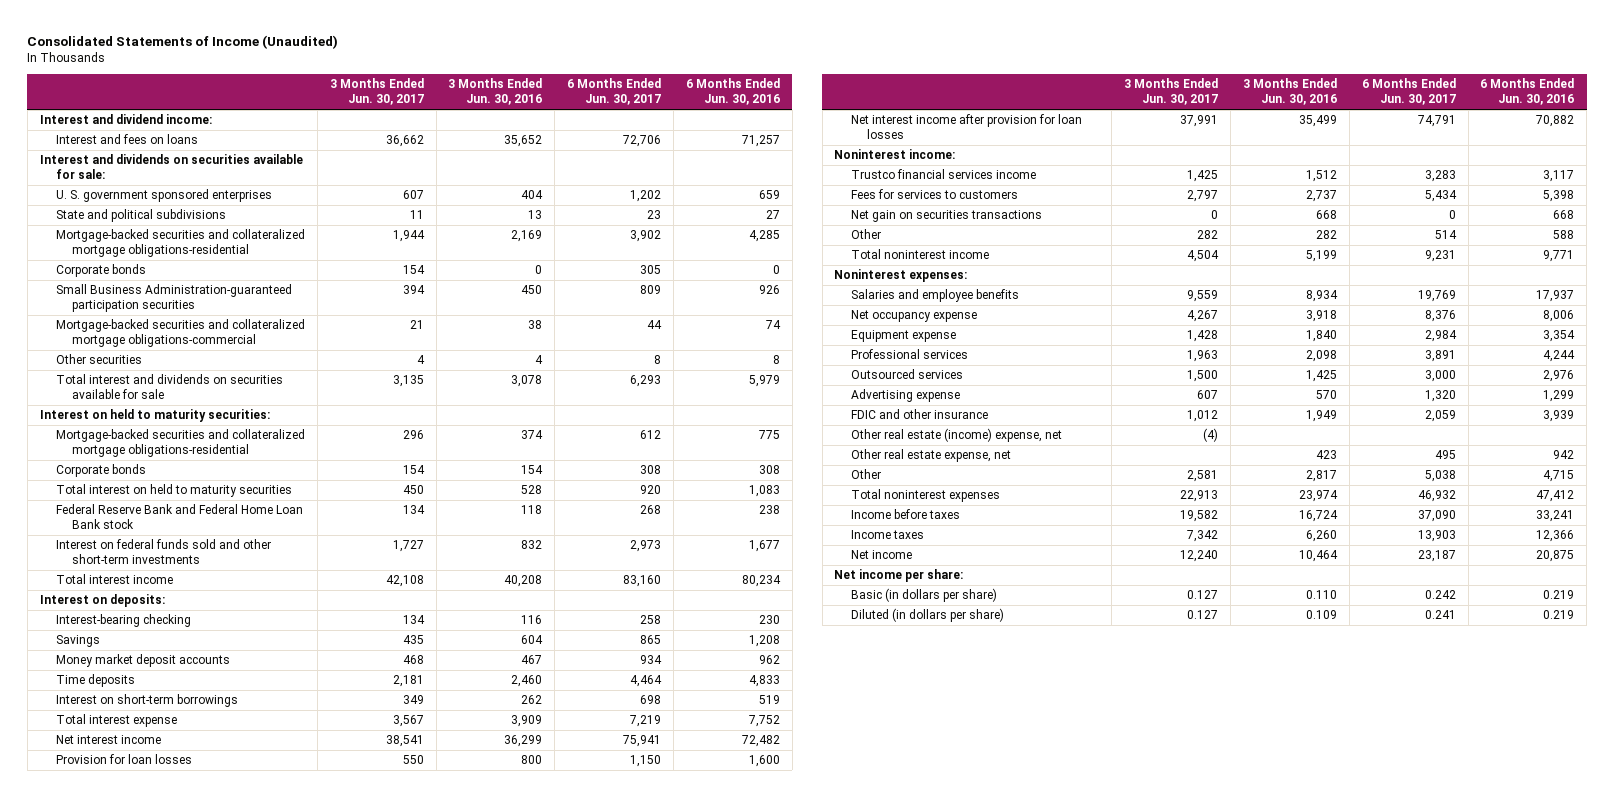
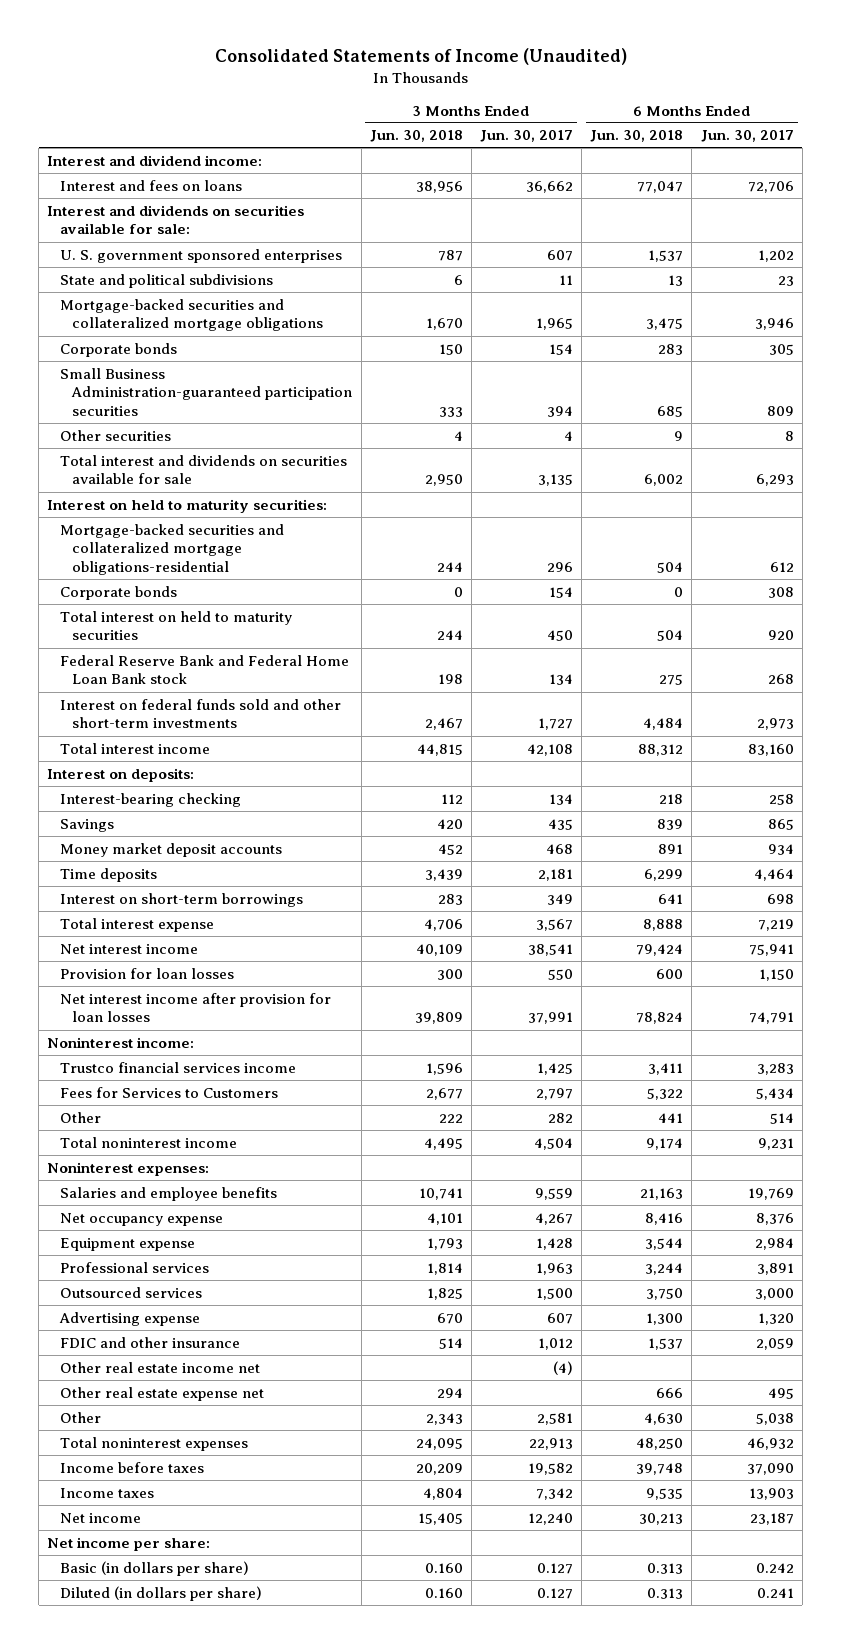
[448,78,543,106] 3 Months Ended Jun. 30, 2016 -> none
[685,78,780,106] 6 Months Ended Jun. 30, 2016 -> none
none -> [369,130,463,143] Jun. 30, 2018
none -> [590,130,684,143] Jun. 30, 2018
[55,229,305,258] Mortgage-backed securities and collateralized mortgage obligations-residential -> [59,298,324,332] Mortgage-backed securities and collateralized mortgage obligations
[392,230,425,243] 1,944 -> [535,318,573,331] 1,965
[630,230,662,243] 3,902 -> [754,318,794,331] 3,946
[55,319,305,348] Mortgage-backed securities and collateralized mortgage obligations-commercial -> none
[850,210,1042,223] Net gain on securities transactions -> none
[850,189,1018,200] Fees for services to customers -> [59,1086,278,1098] Fees for Services to Customers
[850,428,1062,443] Other real estate (income) expense, net -> [59,1361,260,1373] Other real estate income net
[850,449,1011,463] Other real estate expense, net -> [59,1386,264,1401] Other real estate expense net

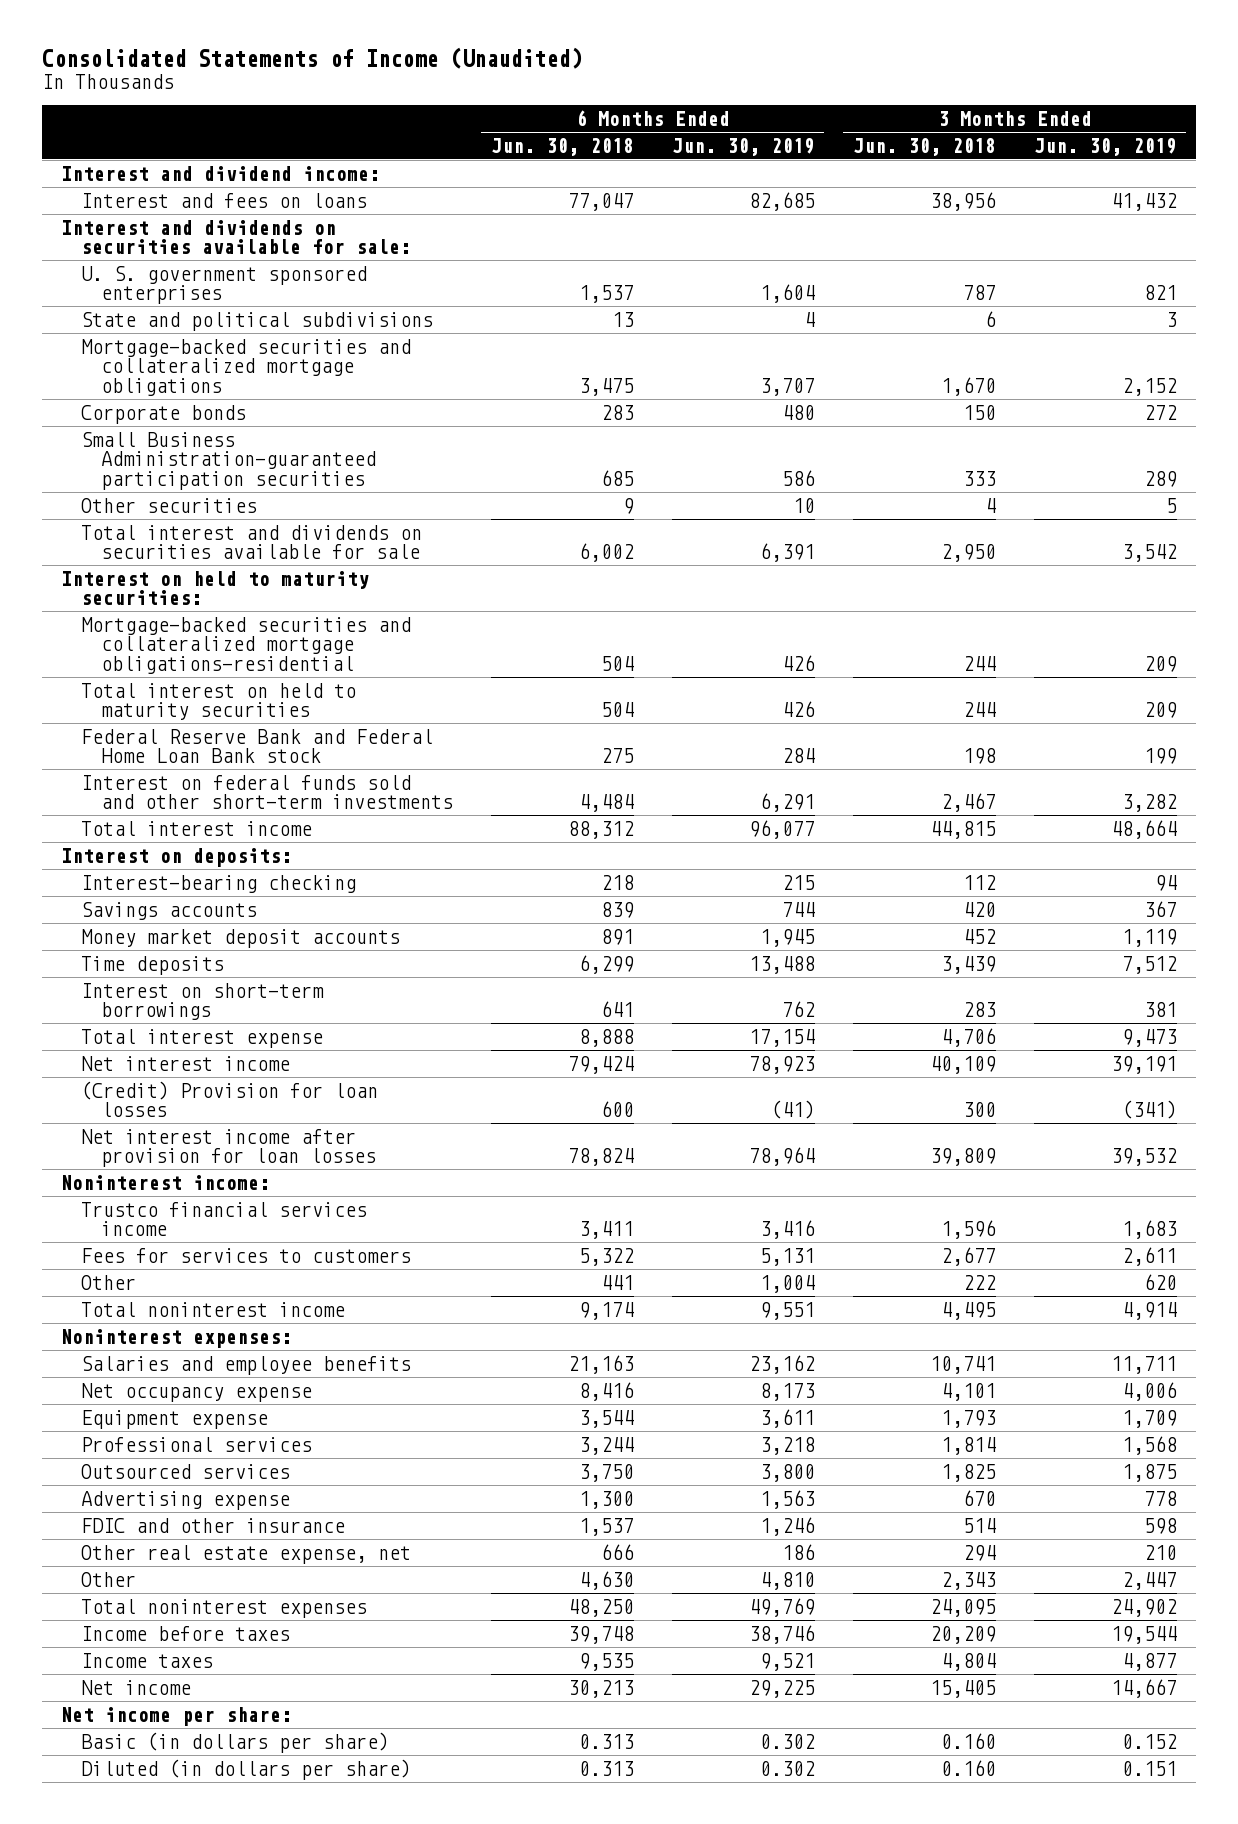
[479,130,573,143] Jun. 30, 2017 -> none
[700,130,794,143] Jun. 30, 2017 -> none
none -> [671,137,815,156] Jun. 30, 2019
none -> [1033,137,1177,156] Jun. 30, 2019
[59,585,177,600] Corporate bonds -> none
[59,818,114,832] Savings -> [81,901,258,920] Savings accounts
[59,967,234,979] Provision for loan losses -> [81,1080,379,1118] (Credit) Provision for loan losses
[59,1086,278,1098] Fees for Services to Customers -> [81,1247,412,1263] Fees for services to customers
[59,1361,260,1373] Other real estate income net -> none
[59,1386,264,1401] Other real estate expense net -> [81,1544,412,1564] Other real estate expense, net

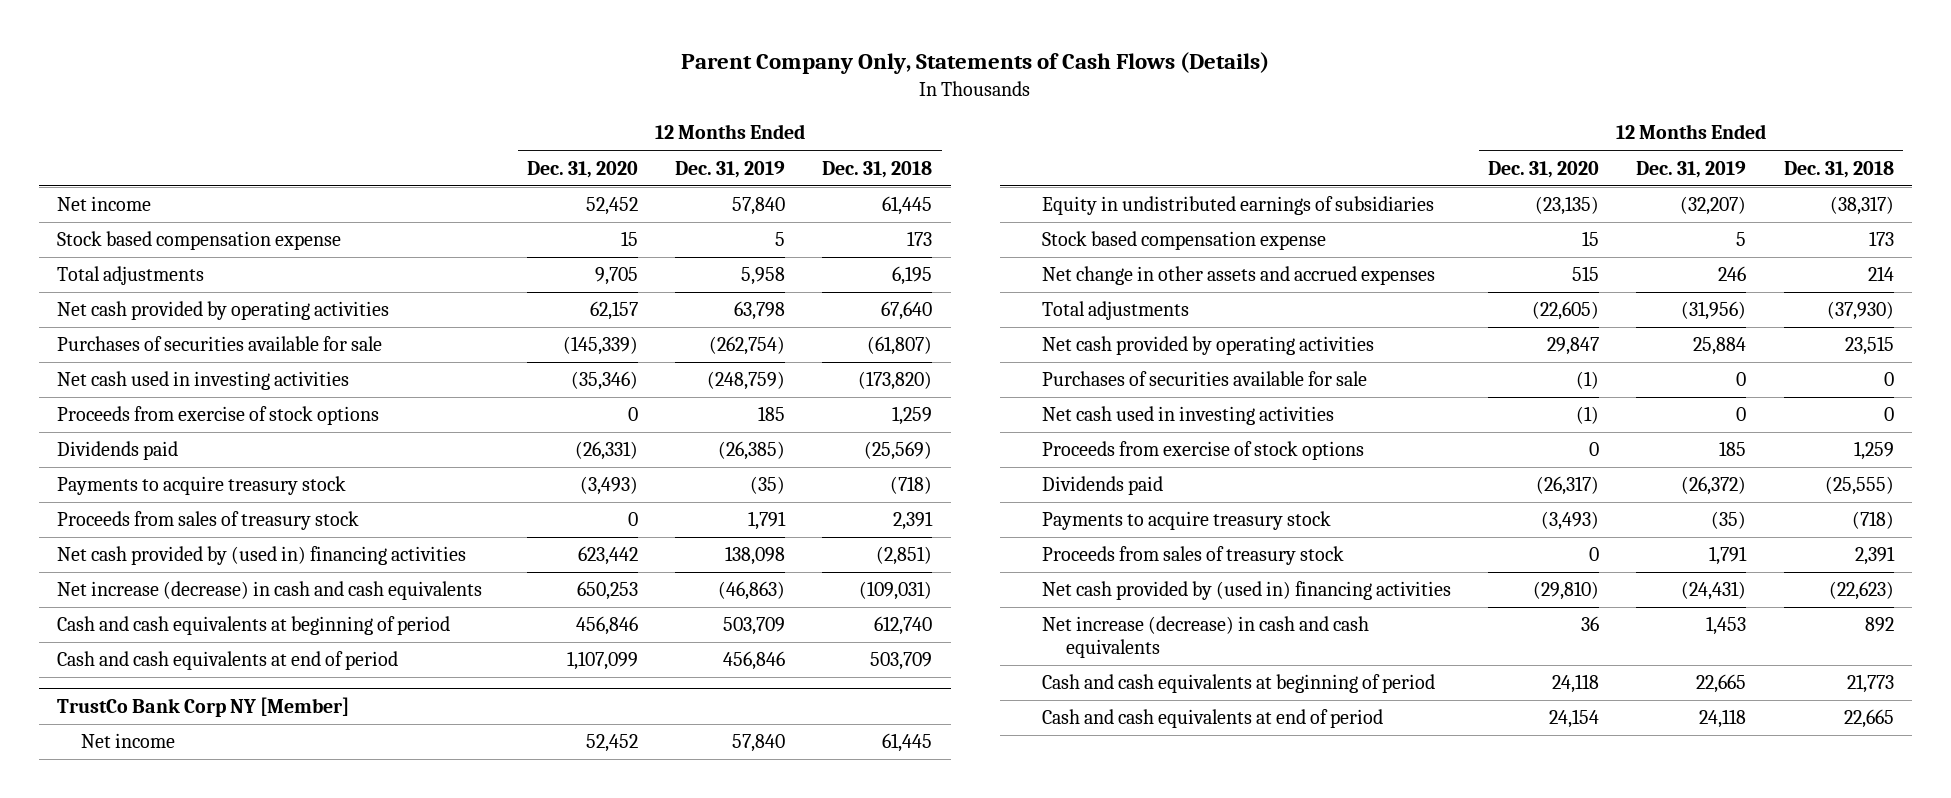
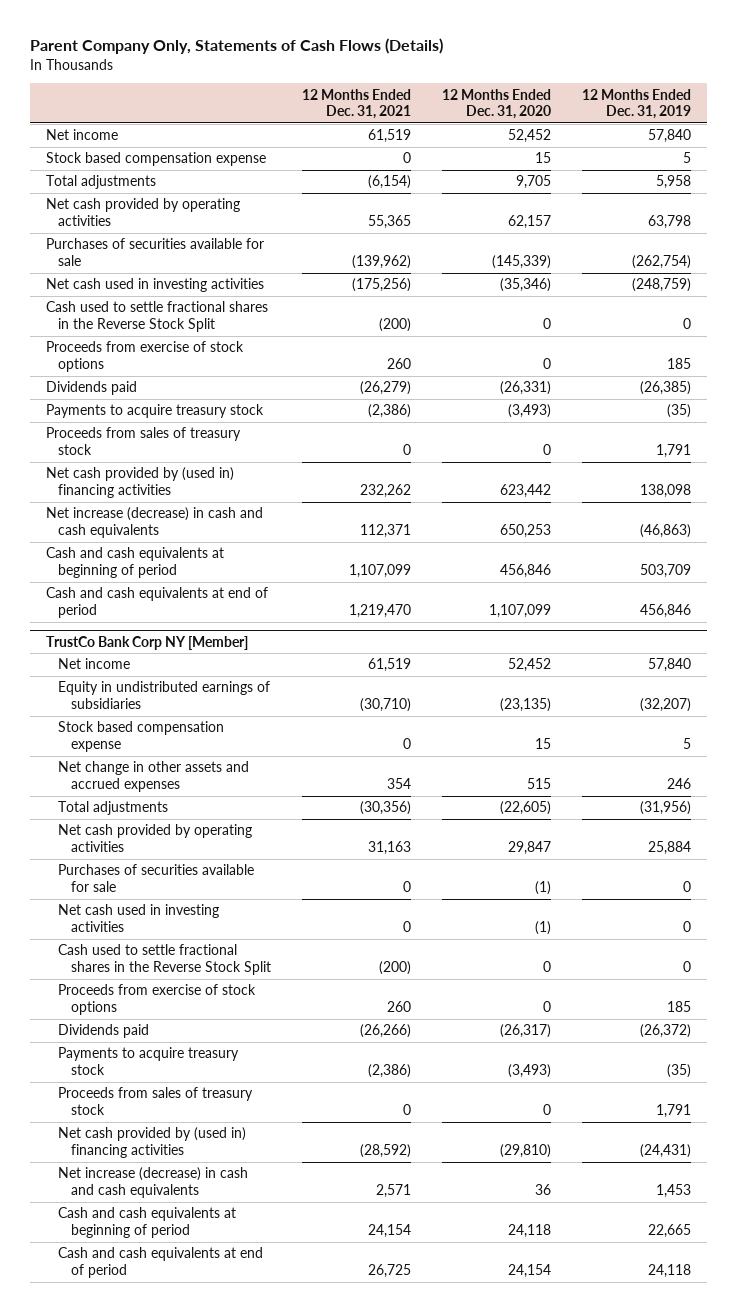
[822,160,933,178] Dec. 31, 2018 -> none
none -> [301,88,411,120] 12 Months Ended Dec. 31, 2021
none -> [45,301,268,333] Cash used to settle fractional shares in the Reverse Stock Split
none -> [58,944,271,976] Cash used to settle fractional shares in the Reverse Stock Split

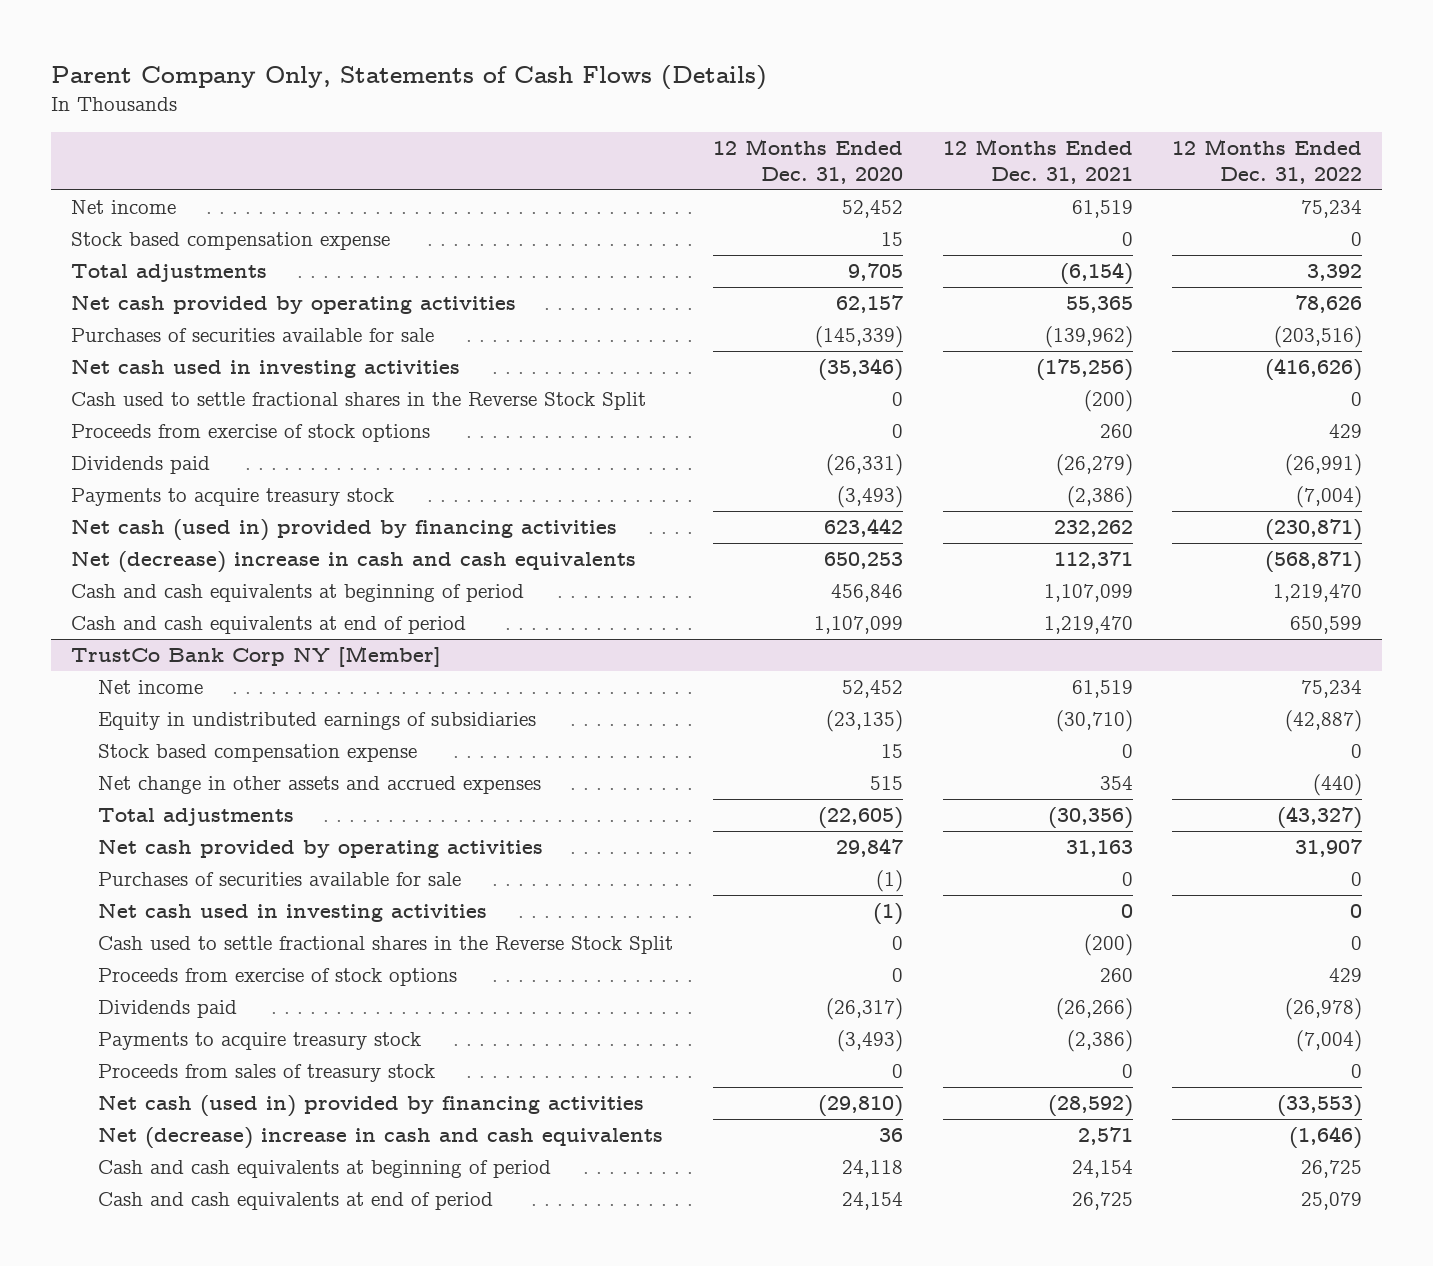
[582,88,692,120] 12 Months Ended Dec. 31, 2019 -> none
none -> [1172,138,1363,184] 12 Months Ended Dec. 31, 2022
[45,427,241,456] Proceeds from sales of treasury stock -> none
[45,467,234,499] Net cash provided by (used in) financing activities -> [70,519,617,542] Net cash (used in) provided by financing activities
[45,507,263,539] Net increase (decrease) in cash and cash equivalents -> [70,551,636,574] Net (decrease) increase in cash and cash equivalents
[58,1127,247,1159] Net cash provided by (used in) financing activities -> [98,1095,645,1118] Net cash (used in) provided by financing activities
[58,1167,249,1199] Net increase (decrease) in cash and cash equivalents -> [98,1127,664,1150] Net (decrease) increase in cash and cash equivalents

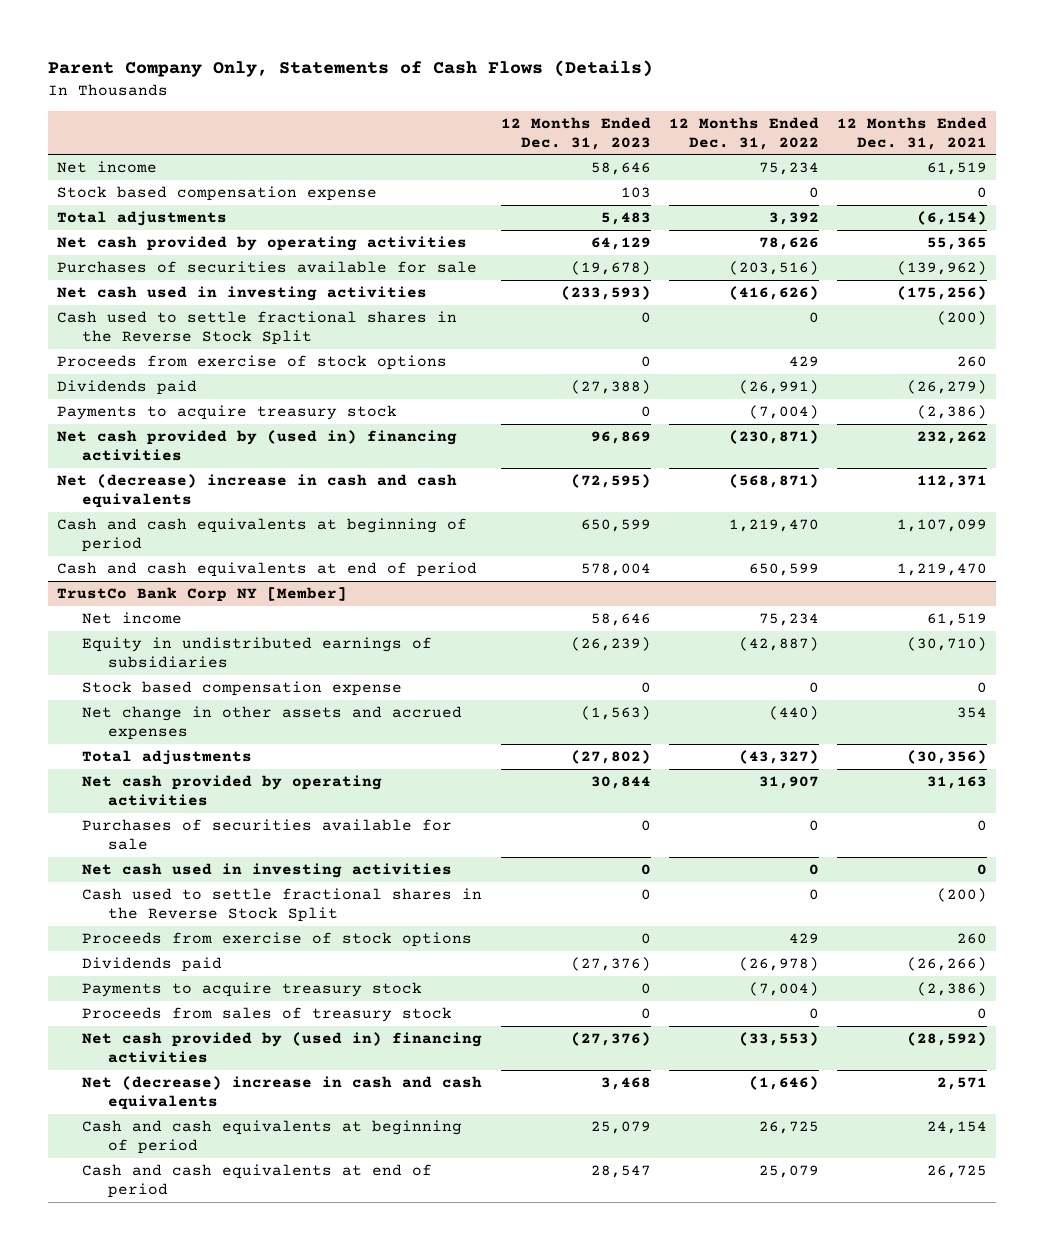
[712,138,903,184] 12 Months Ended Dec. 31, 2020 -> none
none -> [500,116,651,150] 12 Months Ended Dec. 31, 2023
[70,519,617,542] Net cash (used in) provided by financing activities -> [56,429,457,461] Net cash provided by (used in) financing activities
[98,1095,645,1118] Net cash (used in) provided by financing activities -> [82,1031,483,1063] Net cash provided by (used in) financing activities

